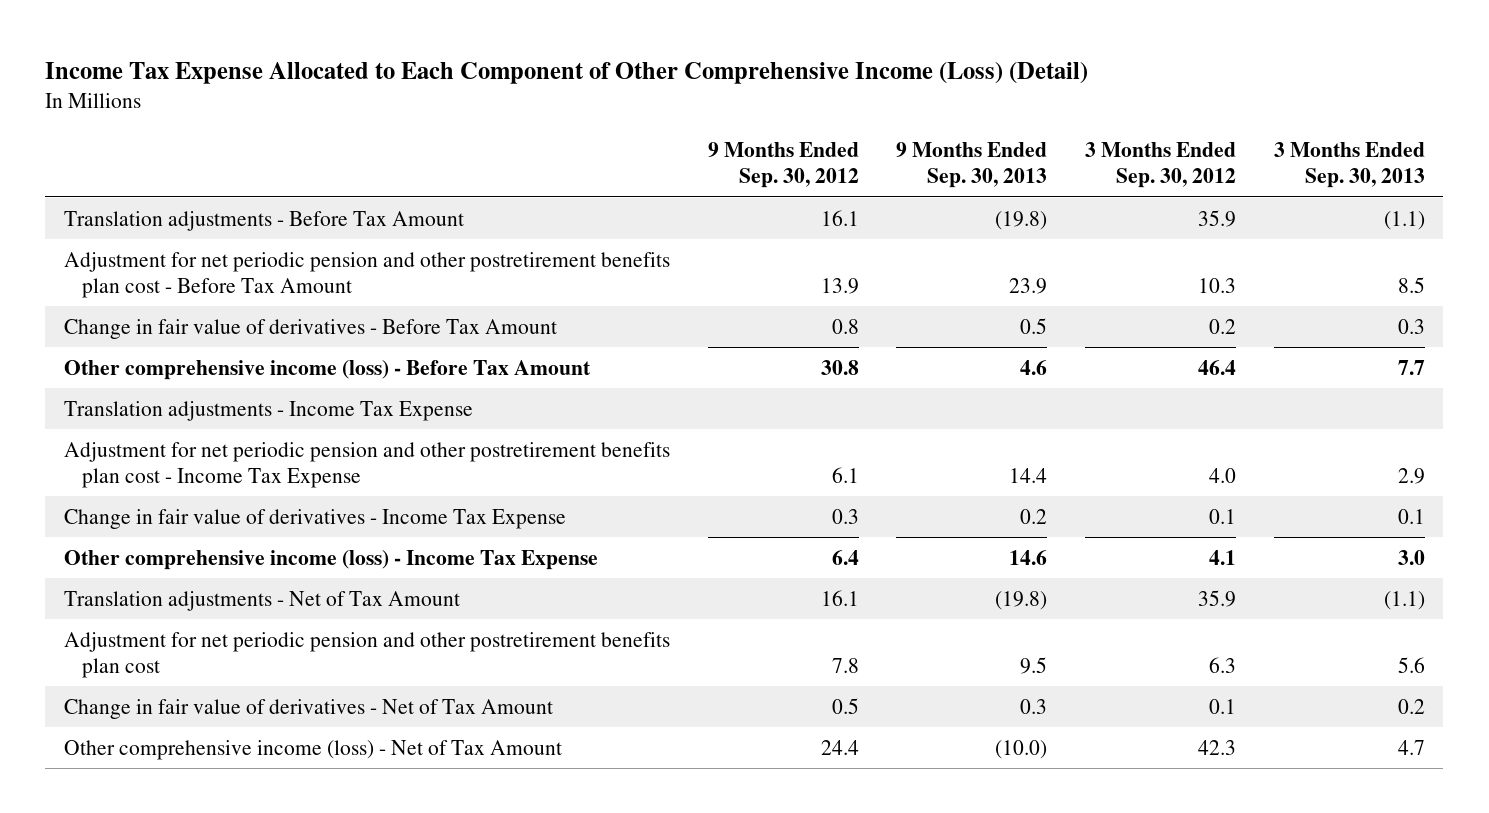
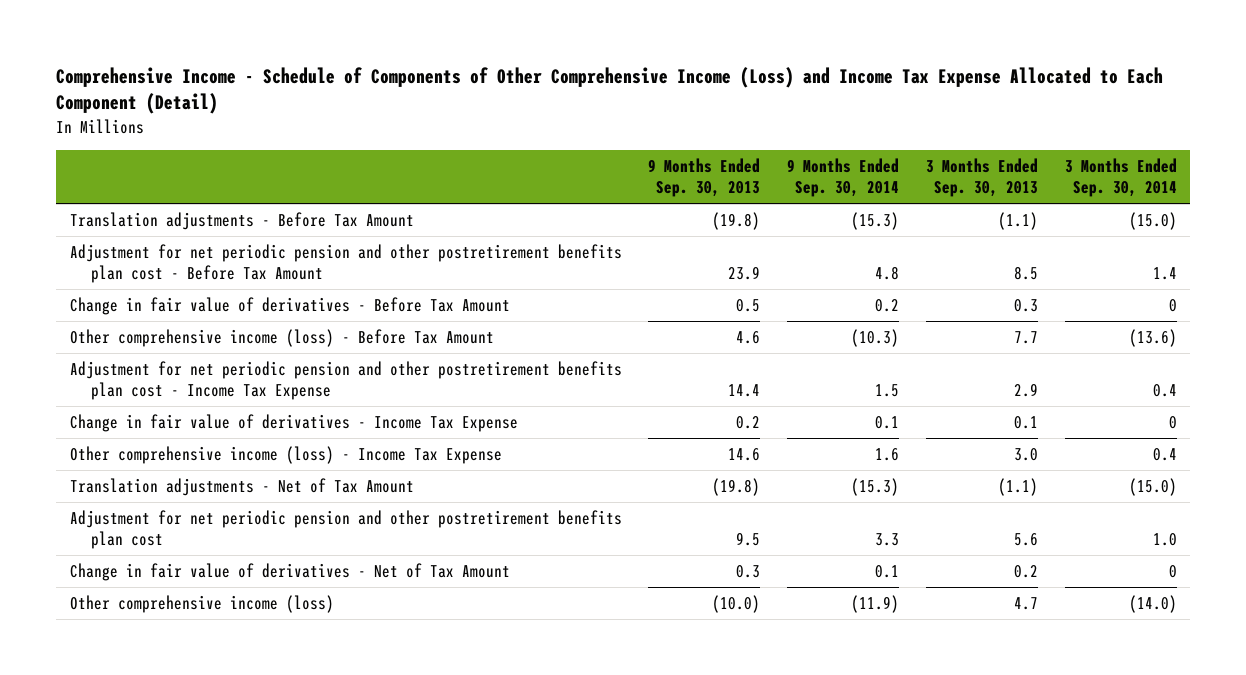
[45,61,1089,84] Income Tax Expense Allocated to Each Component of Other Comprehensive Income (Loss) (Detail) -> [56,66,1164,115] Comprehensive Income - Schedule of Components of Other Comprehensive Income (Loss) and Income Tax Expense Allocated to Each Component (Detail)
[707,141,859,189] 9 Months Ended Sep. 30, 2012 -> none
[1085,141,1237,189] 3 Months Ended Sep. 30, 2012 -> none
none -> [787,157,900,198] 9 Months Ended Sep. 30, 2014
none -> [1064,157,1177,198] 3 Months Ended Sep. 30, 2014
[64,400,474,421] Translation adjustments - Income Tax Expense -> none
[64,739,563,760] Other comprehensive income (loss) - Net of Tax Amount -> [69,594,334,613] Other comprehensive income (loss)

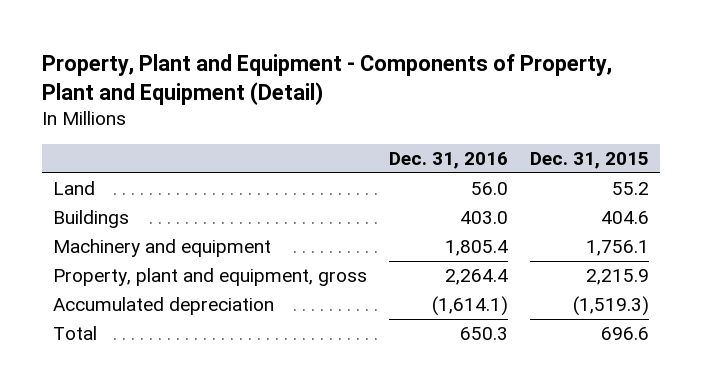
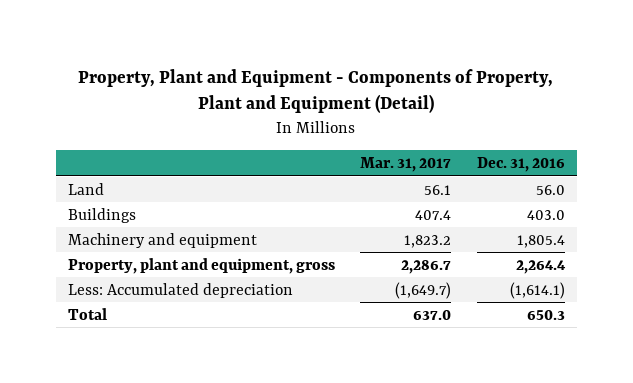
[529,152,649,170] Dec. 31, 2015 -> none
none -> [360,156,452,172] Mar. 31, 2017
[52,297,274,316] Accumulated depreciation -> [68,282,294,298] Less: Accumulated depreciation

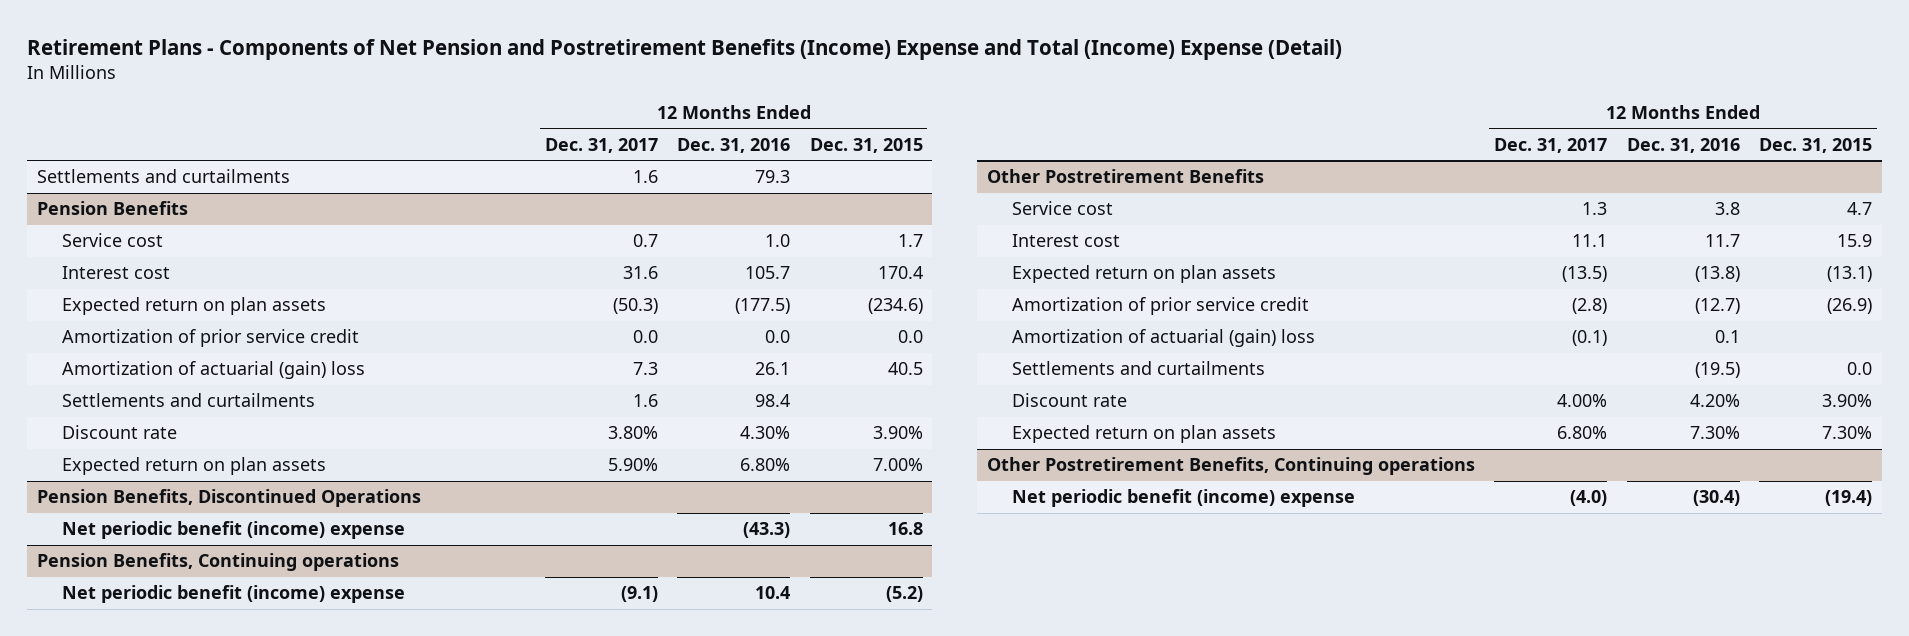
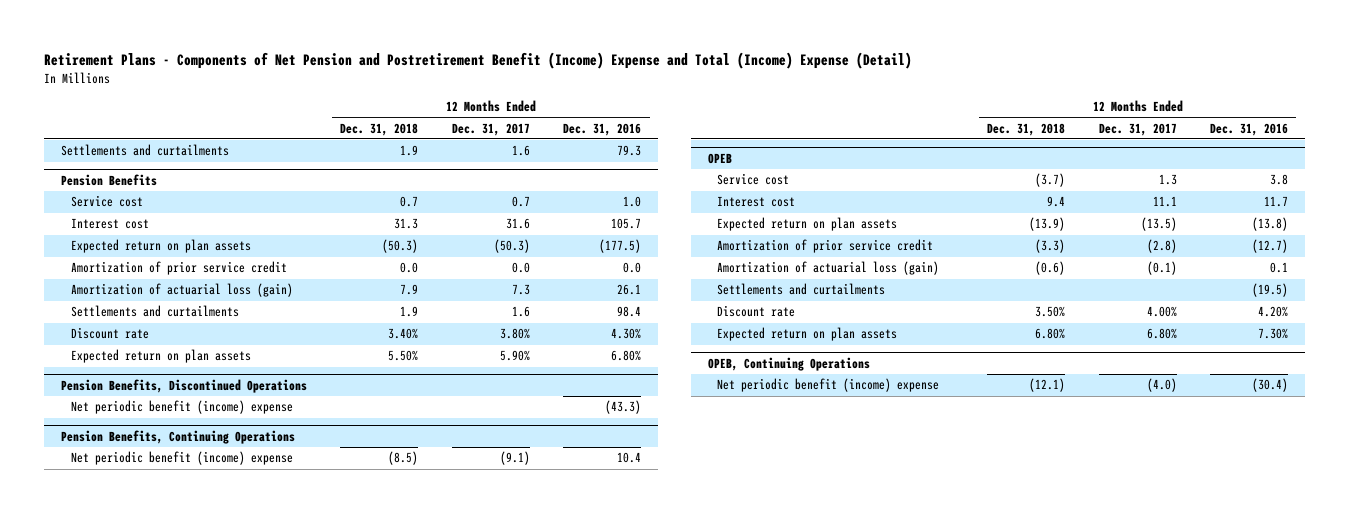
[27,39,1343,61] Retirement Plans - Components of Net Pension and Postretirement Benefits (Income) Expense and Total (Income) Expense (Detail) -> [44,51,913,69] Retirement Plans - Components of Net Pension and Postretirement Benefit (Income) Expense and Total (Income) Expense (Detail)
[809,137,923,153] Dec. 31, 2015 -> none
none -> [340,122,419,136] Dec. 31, 2018
[62,361,366,380] Amortization of actuarial (gain) loss -> [70,283,293,298] Amortization of actuarial loss (gain)
[36,553,399,572] Pension Benefits, Continuing operations -> [61,430,296,445] Pension Benefits, Continuing Operations
[986,169,1264,184] Other Postretirement Benefits -> [707,153,732,165] OPEB
[1011,329,1315,348] Amortization of actuarial (gain) loss -> [717,261,940,276] Amortization of actuarial loss (gain)
[986,457,1475,476] Other Postretirement Benefits, Continuing operations -> none
none -> [707,357,870,372] OPEB, Continuing Operations

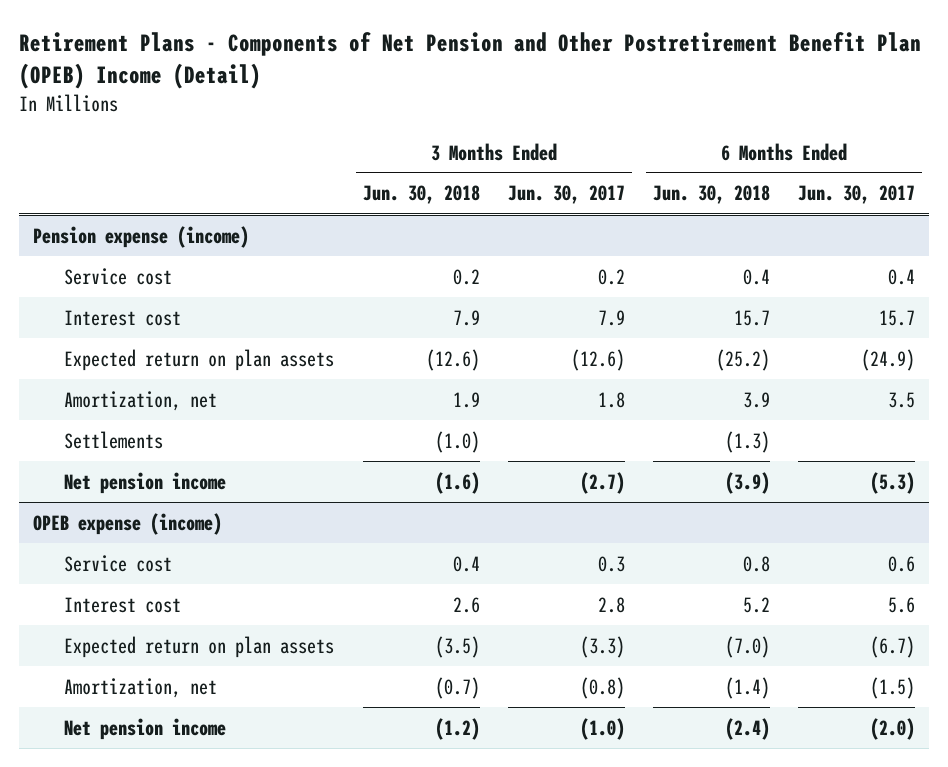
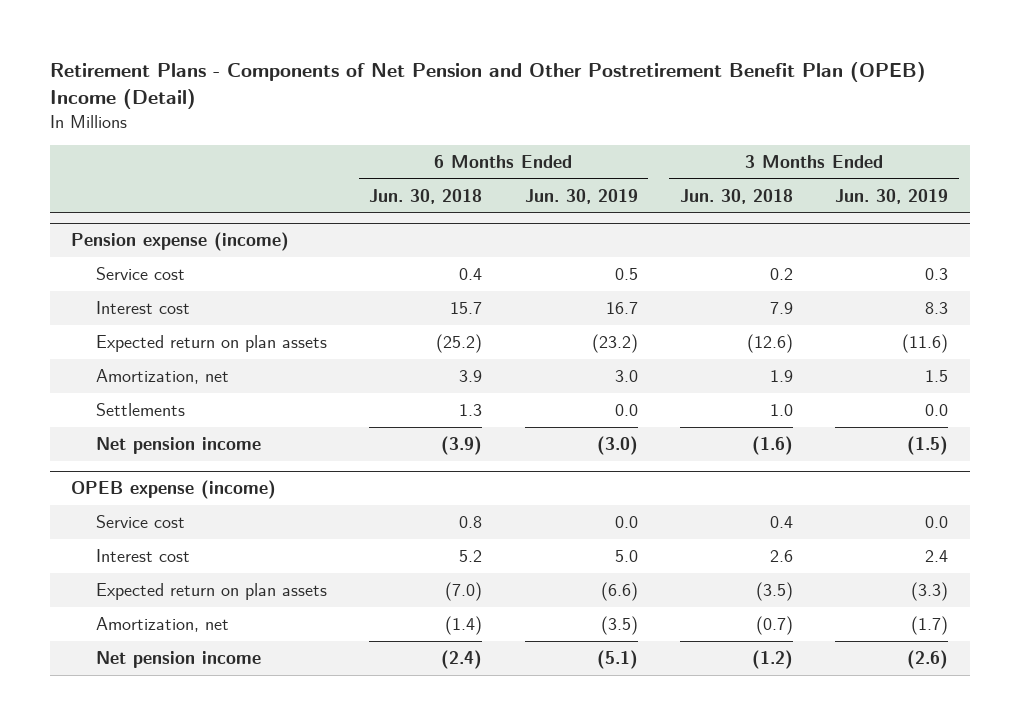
[507,185,625,205] Jun. 30, 2017 -> none
[798,185,916,205] Jun. 30, 2017 -> none
none -> [524,188,638,204] Jun. 30, 2019
none -> [835,188,949,204] Jun. 30, 2019
[434,430,480,453] (1.0) -> [770,403,794,416] 1.0
[724,430,770,453] (1.3) -> [459,403,483,416] 1.3

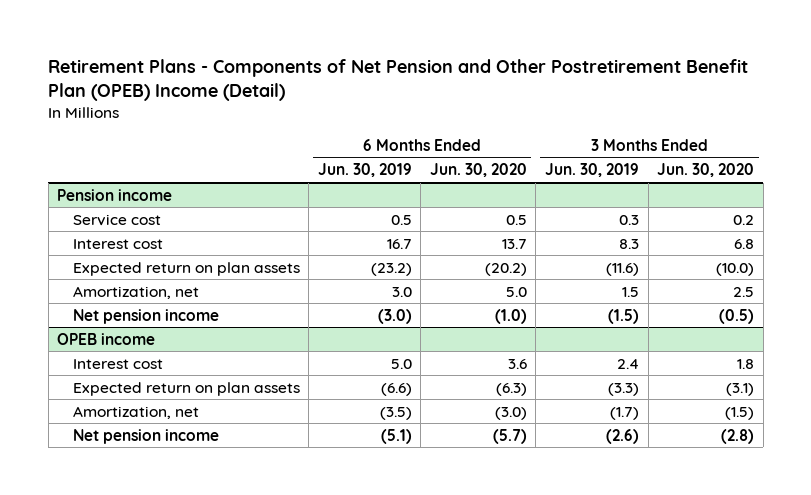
[369,188,483,204] Jun. 30, 2018 -> none
[680,188,794,204] Jun. 30, 2018 -> none
none -> [429,163,527,178] Jun. 30, 2020
none -> [657,163,755,178] Jun. 30, 2020
[71,232,290,252] Pension expense (income) -> [57,188,173,201] Pension income
[95,402,185,416] Settlements -> none
[95,514,185,528] Service cost -> none
[71,480,277,500] OPEB expense (income) -> [57,332,156,345] OPEB income

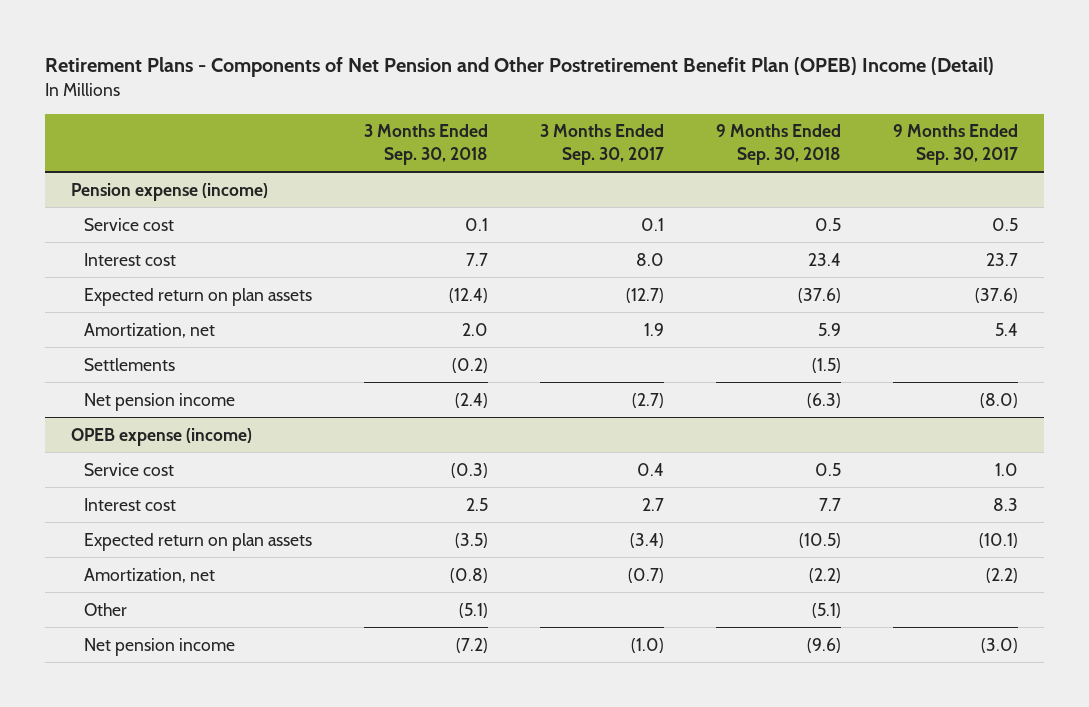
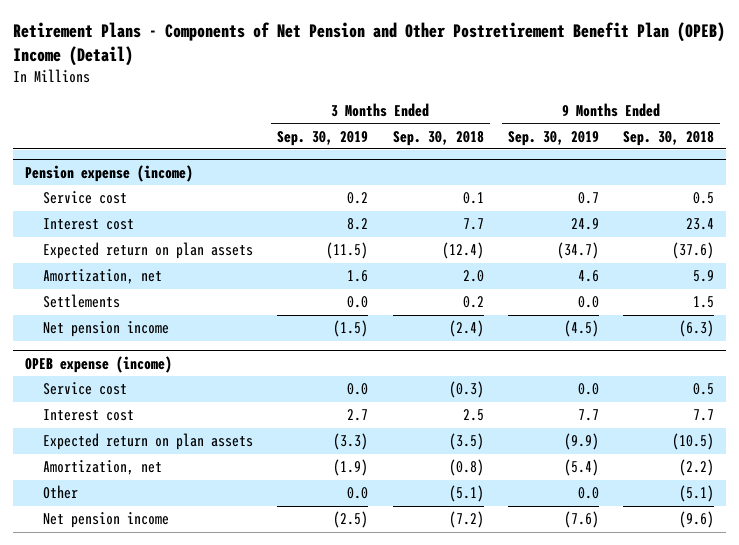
[540,124,665,165] 3 Months Ended Sep. 30, 2017 -> none
[892,124,1018,165] 9 Months Ended Sep. 30, 2017 -> none
none -> [277,130,369,146] Sep. 30, 2019
none -> [507,130,599,146] Sep. 30, 2019
[452,357,489,373] (0.2) -> [462,296,484,309] 0.2
[811,357,841,373] (1.5) -> [692,296,714,309] 1.5

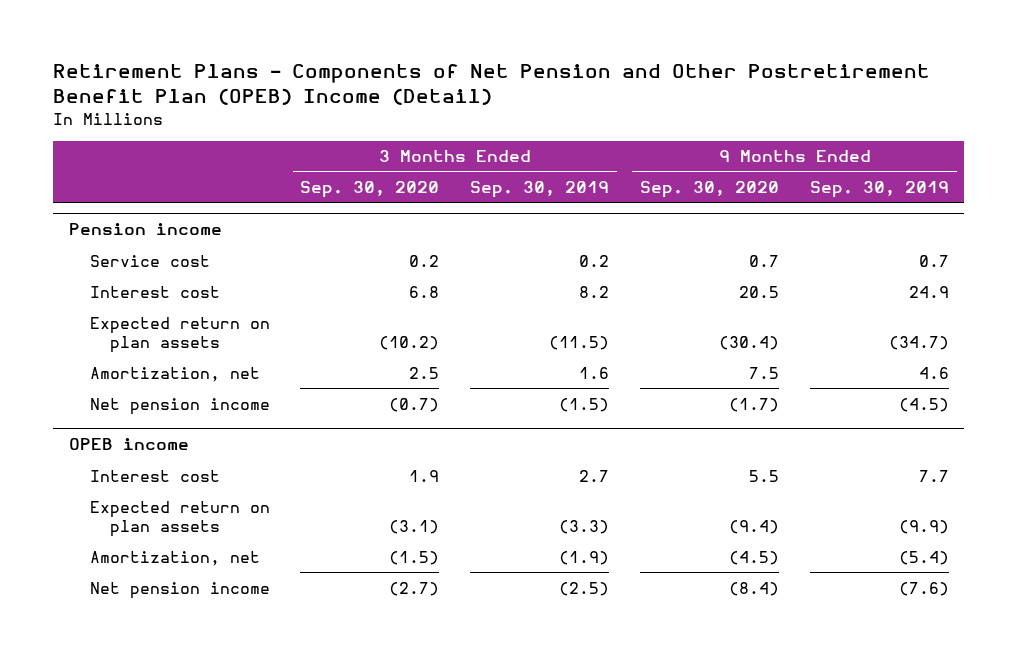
[392,130,484,146] Sep. 30, 2018 -> none
[622,130,714,146] Sep. 30, 2018 -> none
none -> [300,181,440,199] Sep. 30, 2020
none -> [640,181,780,199] Sep. 30, 2020
[24,165,193,183] Pension expense (income) -> [68,223,222,236] Pension income
[43,294,121,309] Settlements -> none
[43,382,128,396] Service cost -> none
[24,356,172,374] OPEB expense (income) -> [68,438,189,451] OPEB income
[43,485,79,500] Other -> none

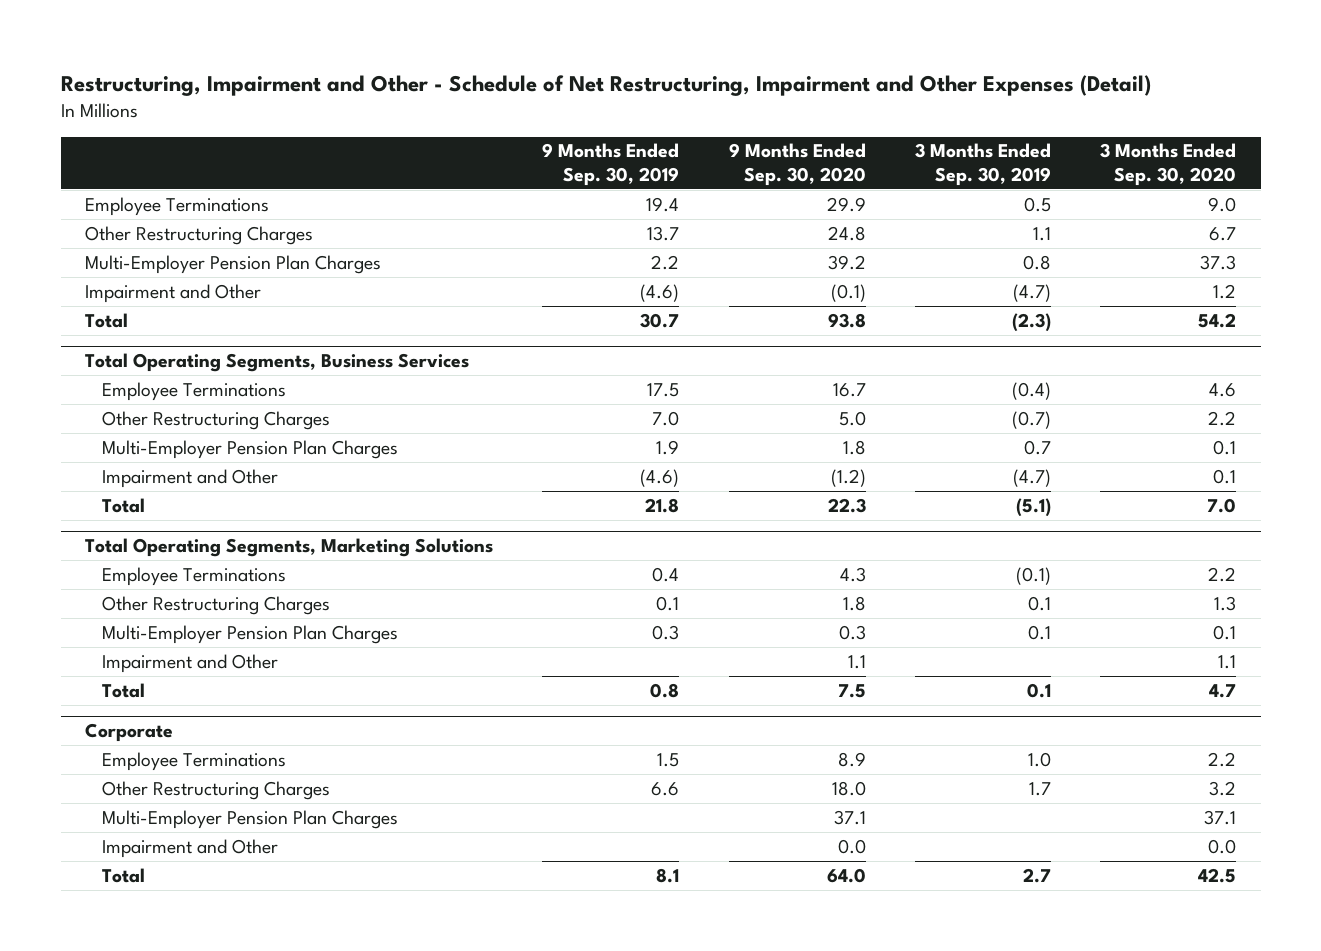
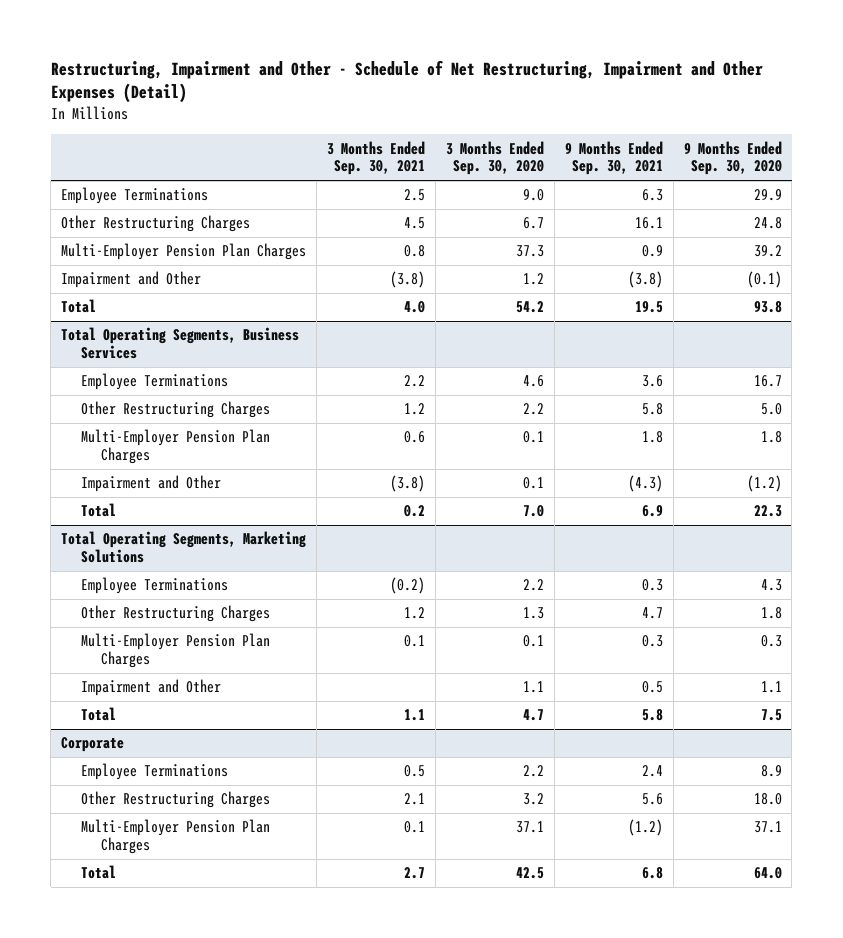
[542,143,680,186] 9 Months Ended Sep. 30, 2019 -> none
[914,143,1051,186] 3 Months Ended Sep. 30, 2019 -> none
none -> [327,140,426,176] 3 Months Ended Sep. 30, 2021
none -> [564,140,663,176] 9 Months Ended Sep. 30, 2021
[101,838,278,858] Impairment and Other -> none

